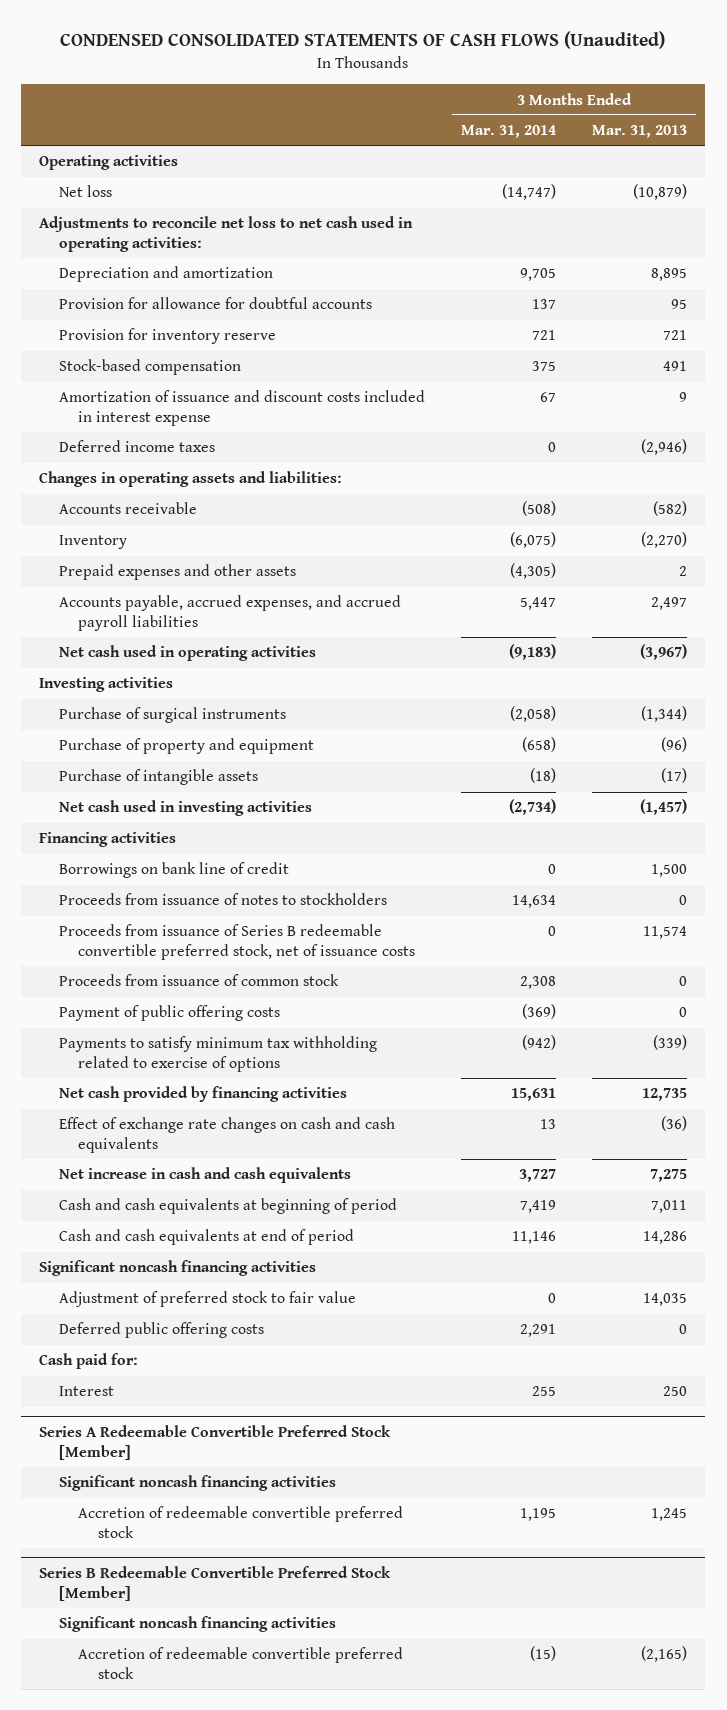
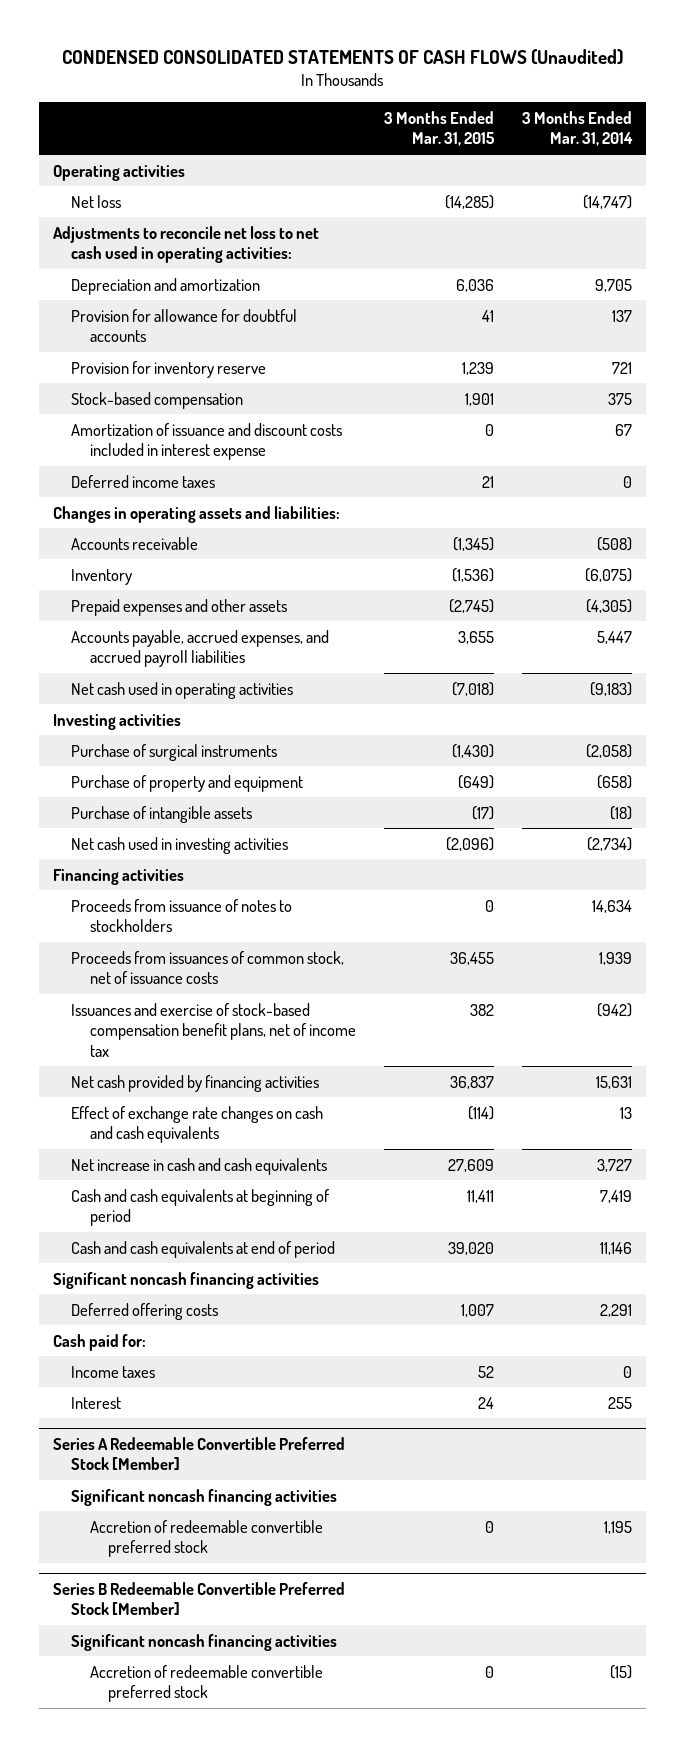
[592,125,688,139] Mar. 31, 2013 -> none
none -> [383,110,495,147] 3 Months Ended Mar. 31, 2015
[58,862,289,879] Borrowings on bank line of credit -> none
[58,924,416,960] Proceeds from issuance of Series B redeemable convertible preferred stock, net of issuance costs -> none
[58,1005,280,1022] Payment of public offering costs -> none
[58,974,339,987] Proceeds from issuance of common stock -> [71,950,345,985] Proceeds from issuances of common stock, net of issuance costs
[520,976,557,990] 2,308 -> [598,951,632,965] 1,939
[58,1036,377,1072] Payments to satisfy minimum tax withholding related to exercise of options -> [71,1002,356,1057] Issuances and exercise of stock-based compensation benefit plans, net of income tax
[58,1291,356,1308] Adjustment of preferred stock to fair value -> none
[58,1322,264,1339] Deferred public offering costs -> [71,1302,219,1320] Deferred offering costs
none -> [71,1365,156,1378] Income taxes

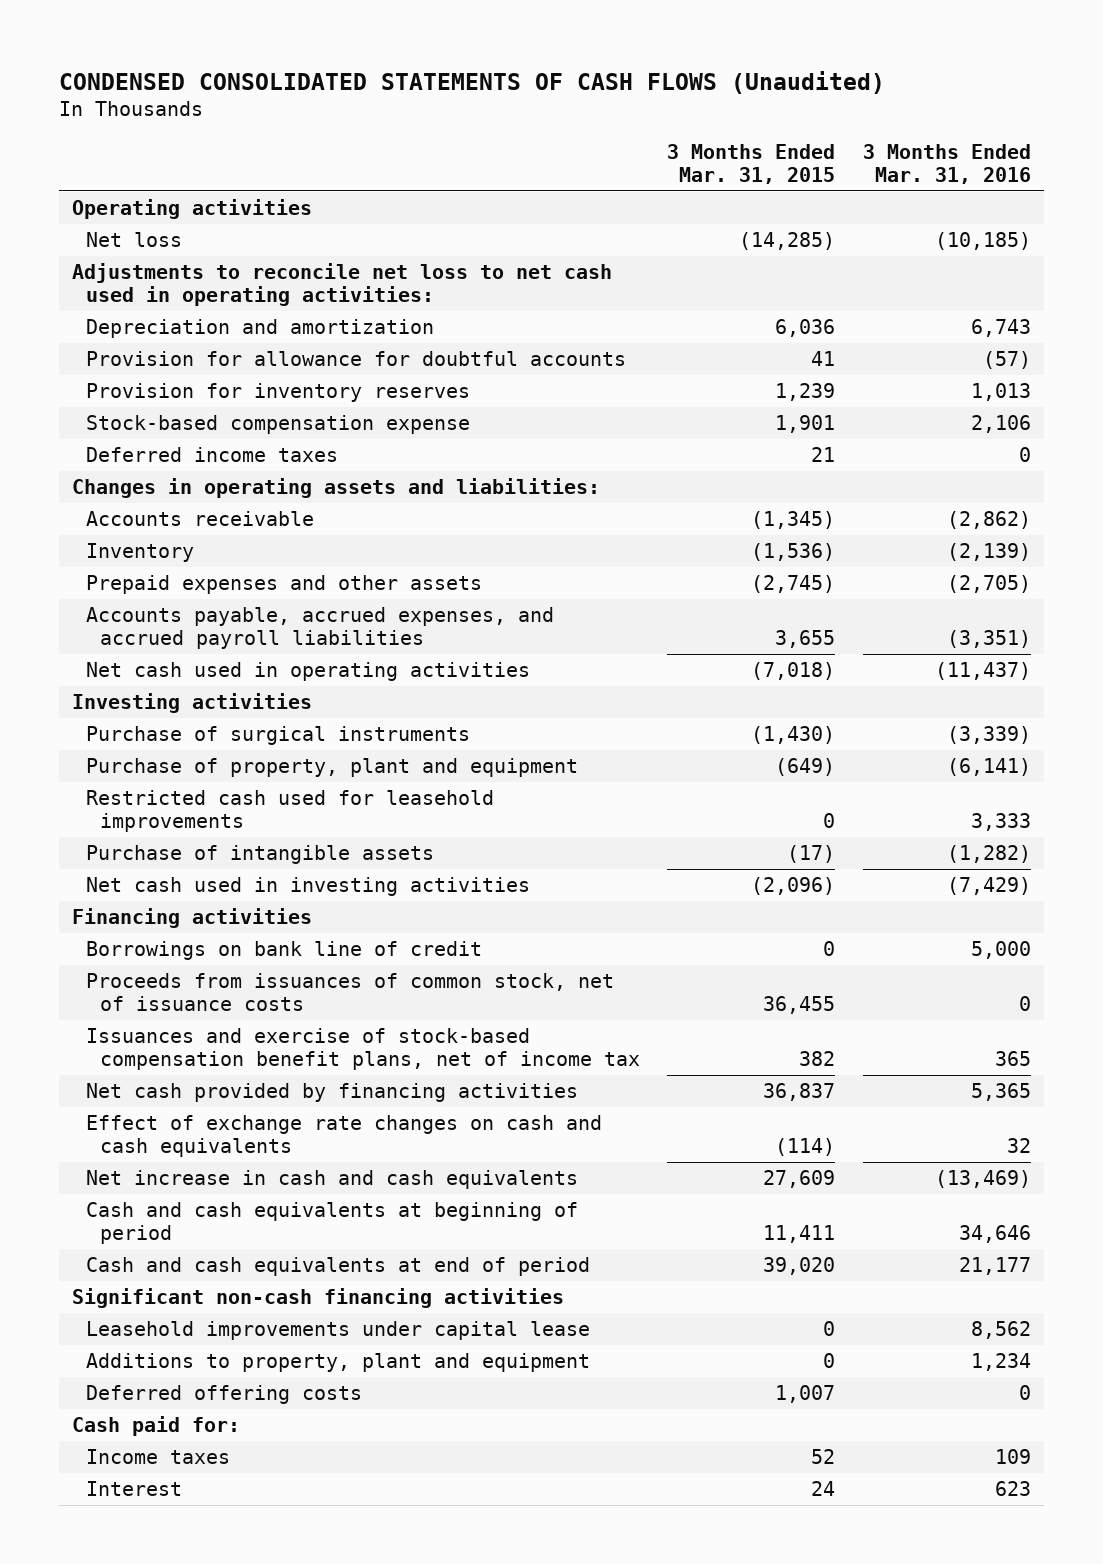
[521,110,633,147] 3 Months Ended Mar. 31, 2014 -> none
none -> [862,144,1031,185] 3 Months Ended Mar. 31, 2016
[71,422,343,461] Amortization of issuance and discount costs included in interest expense -> none
[71,360,267,378] Provision for inventory reserve -> [86,383,471,403] Provision for inventory reserves
[71,391,244,409] Stock-based compensation -> [86,415,471,435] Stock-based compensation expense
[71,774,304,792] Purchase of property and equipment -> [86,758,579,778] Purchase of property, plant and equipment
none -> [86,790,495,833] Restricted cash used for leasehold improvements
[71,898,293,933] Proceeds from issuance of notes to stockholders -> none
none -> [86,941,483,961] Borrowings on bank line of credit
[52,1271,319,1289] Significant noncash financing activities -> [72,1288,565,1309] Significant non-cash financing activities
none -> [86,1321,591,1341] Leasehold improvements under capital lease
none -> [86,1353,591,1373] Additions to property, plant and equipment
[52,1436,345,1471] Series A Redeemable Convertible Preferred Stock [Member] -> none
[71,1488,338,1506] Significant noncash financing activities -> none
[89,1519,323,1558] Accretion of redeemable convertible preferred stock -> none
[52,1581,345,1616] Series B Redeemable Convertible Preferred Stock [Member] -> none
[71,1633,338,1651] Significant noncash financing activities -> none
[89,1664,323,1703] Accretion of redeemable convertible preferred stock -> none

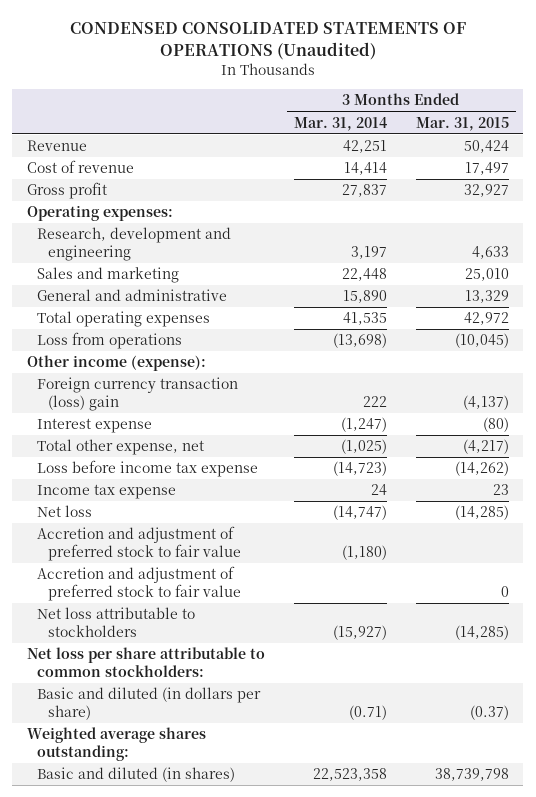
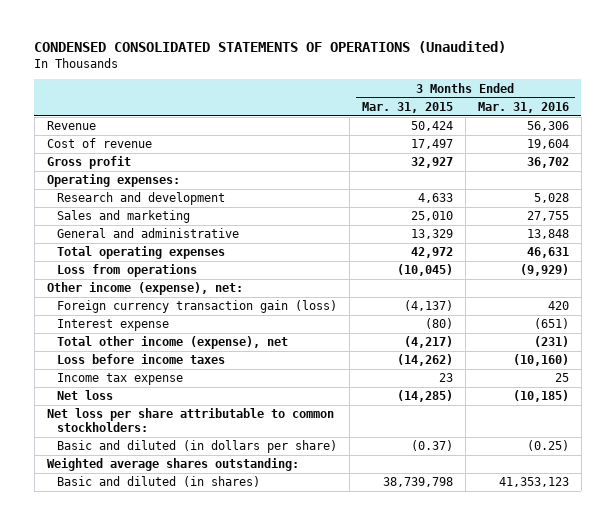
[293,116,387,131] Mar. 31, 2014 -> none
none -> [477,102,569,114] Mar. 31, 2016
[37,227,232,262] Research, development and engineering -> [56,192,225,206] Research and development
[26,355,206,372] Other income (expense): -> [46,282,243,296] Other income (expense), net:
[37,377,239,412] Foreign currency transaction (loss) gain -> [56,300,337,314] Foreign currency transaction gain (loss)
[37,439,205,456] Total other expense, net -> [56,336,288,350] Total other income (expense), net
[37,460,259,478] Loss before income tax expense -> [56,354,225,365] Loss before income taxes
[37,526,242,562] Accretion and adjustment of preferred stock to fair value -> none
[37,566,242,602] Accretion and adjustment of preferred stock to fair value -> none
[37,607,196,638] Net loss attributable to stockholders -> none

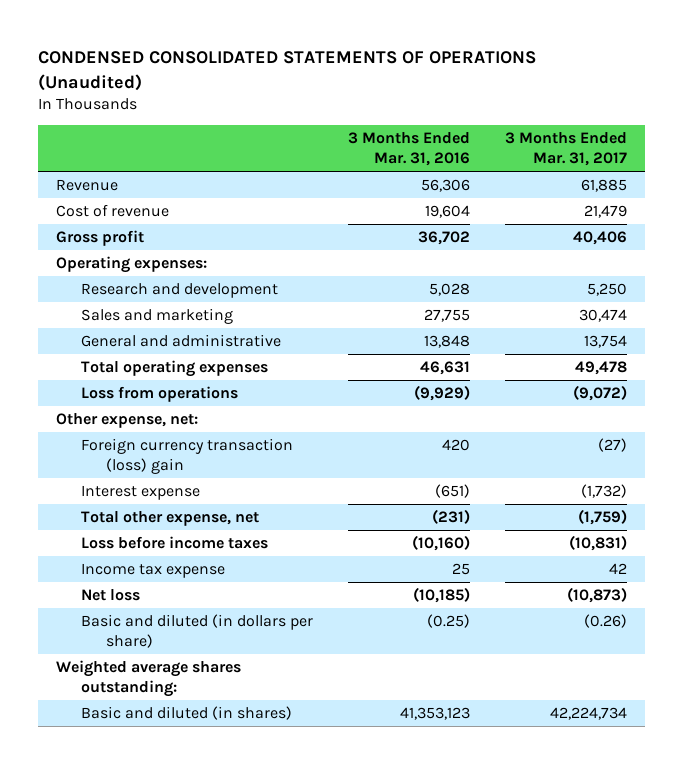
[361,102,453,114] Mar. 31, 2015 -> none
none -> [505,132,628,166] 3 Months Ended Mar. 31, 2017
[46,282,243,296] Other income (expense), net: -> [55,413,198,429] Other expense, net:
[56,300,337,314] Foreign currency transaction gain (loss) -> [81,438,294,474] Foreign currency transaction (loss) gain
[56,336,288,350] Total other income (expense), net -> [81,511,260,527] Total other expense, net
[46,408,334,432] Net loss per share attributable to common stockholders: -> none

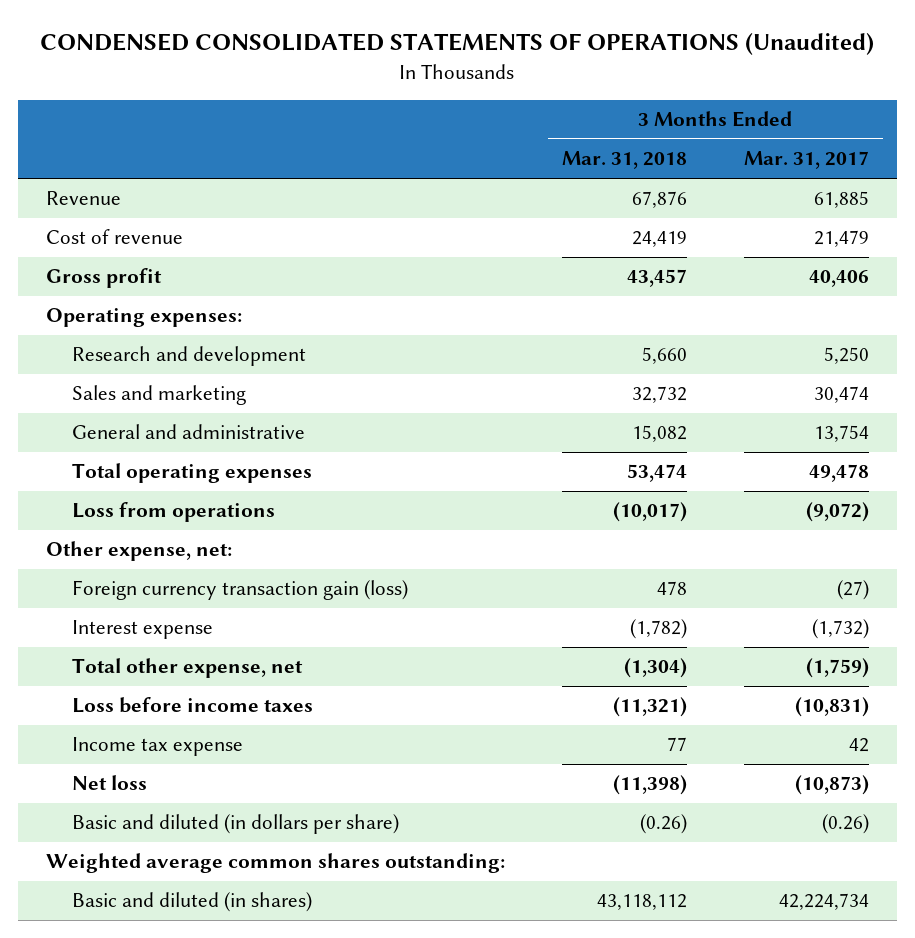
[348,132,471,166] 3 Months Ended Mar. 31, 2016 -> none
none -> [561,151,687,170] Mar. 31, 2018
[81,438,294,474] Foreign currency transaction (loss) gain -> [71,580,408,601] Foreign currency transaction gain (loss)
[55,660,241,697] Weighted average shares outstanding: -> [45,853,505,874] Weighted average common shares outstanding:

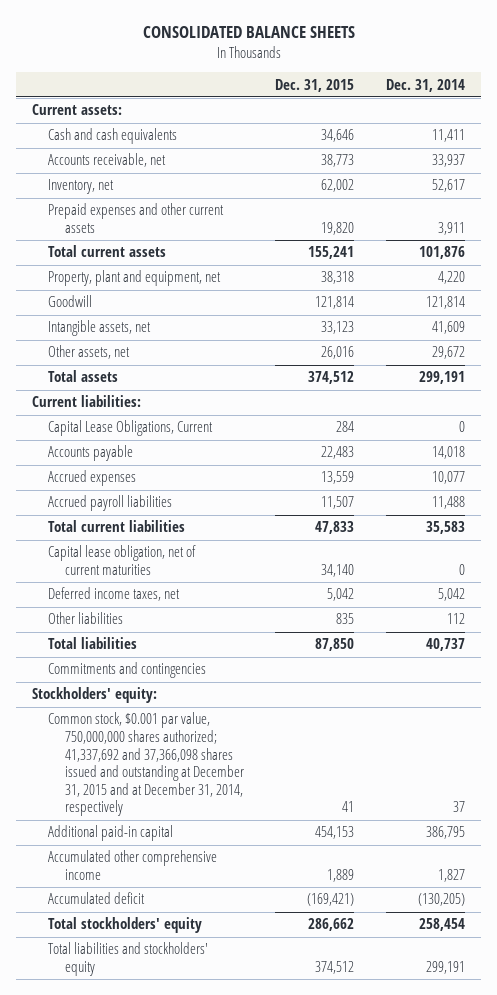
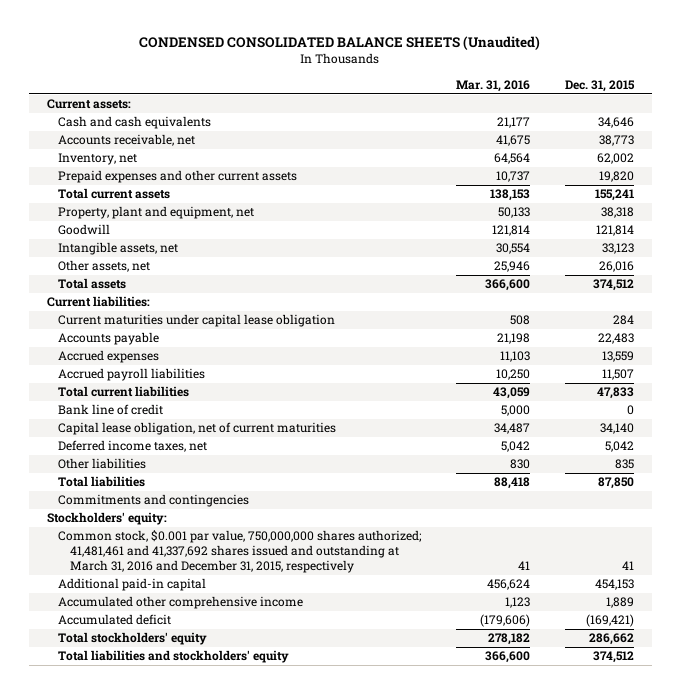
[142,26,355,39] CONSOLIDATED BALANCE SHEETS -> [139,36,541,51] CONDENSED CONSOLIDATED BALANCE SHEETS (Unaudited)
[386,78,466,92] Dec. 31, 2014 -> none
none -> [456,79,531,92] Mar. 31, 2016
[48,420,214,437] Capital Lease Obligations, Current -> [58,314,336,328] Current maturities under capital lease obligation
none -> [58,404,164,416] Bank line of credit
[48,712,244,817] Common stock, $0.001 par value, 750,000,000 shares authorized; 41,337,692 and 37,366,098 shares issued and outstanding at December 31, 2015 and at December 31, 2014, respectively -> [58,530,423,574] Common stock, $0.001 par value, 750,000,000 shares authorized; 41,481,461 and 41,337,692 shares issued and outstanding at March 31, 2016 and December 31, 2015, respectively

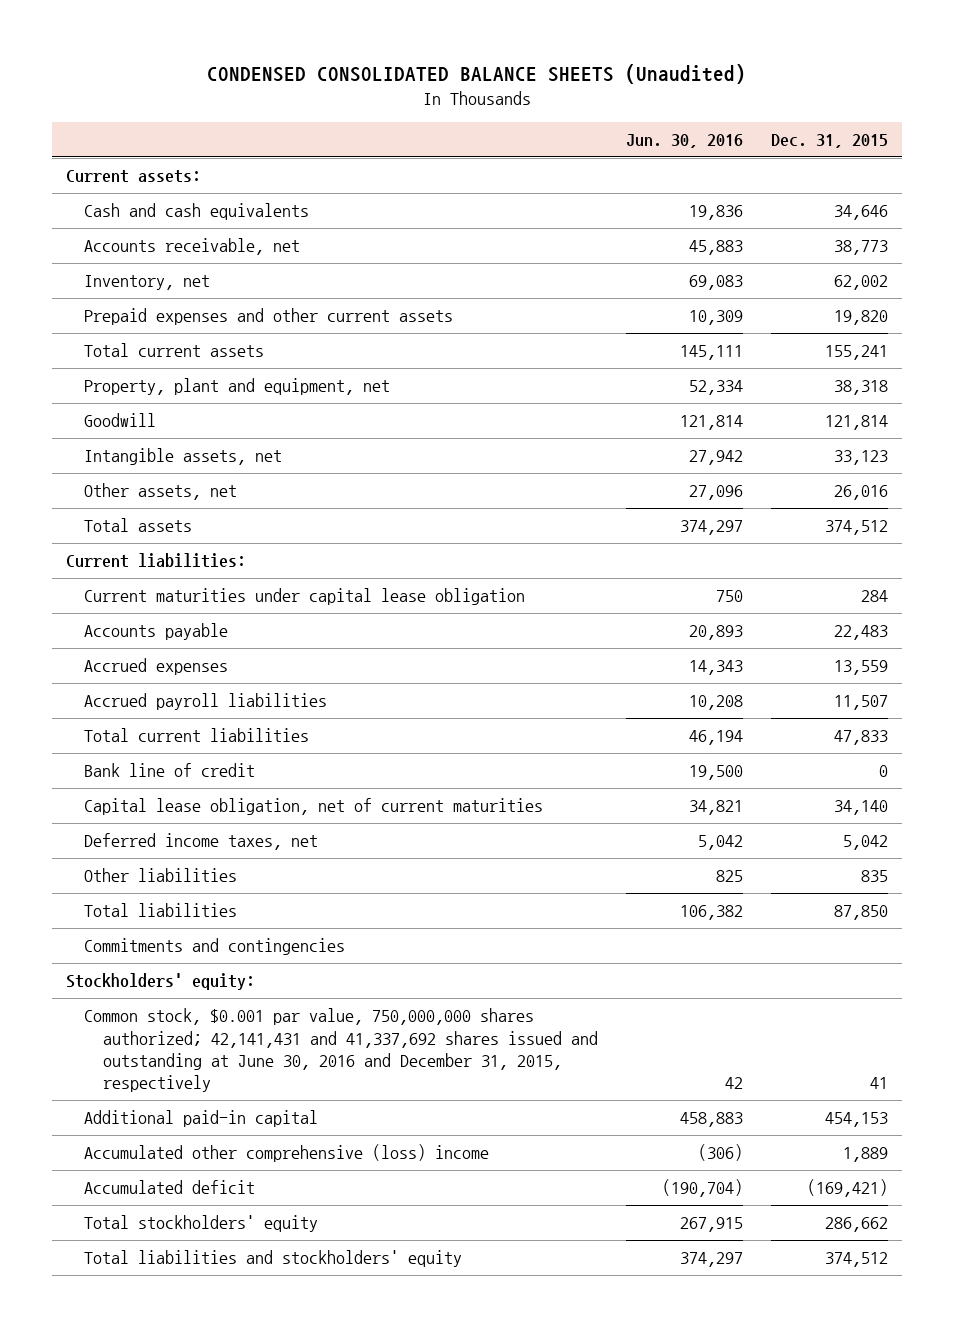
[456,79,531,92] Mar. 31, 2016 -> none
none -> [626,134,744,149] Jun. 30, 2016
[58,530,423,574] Common stock, $0.001 par value, 750,000,000 shares authorized; 41,481,461 and 41,337,692 shares issued and outstanding at March 31, 2016 and December 31, 2015, respectively -> [84,1008,598,1093] Common stock, $0.001 par value, 750,000,000 shares authorized; 42,141,431 and 41,337,692 shares issued and outstanding at June 30, 2016 and December 31, 2015, respectively
[58,596,304,610] Accumulated other comprehensive income -> [84,1144,490,1163] Accumulated other comprehensive (loss) income

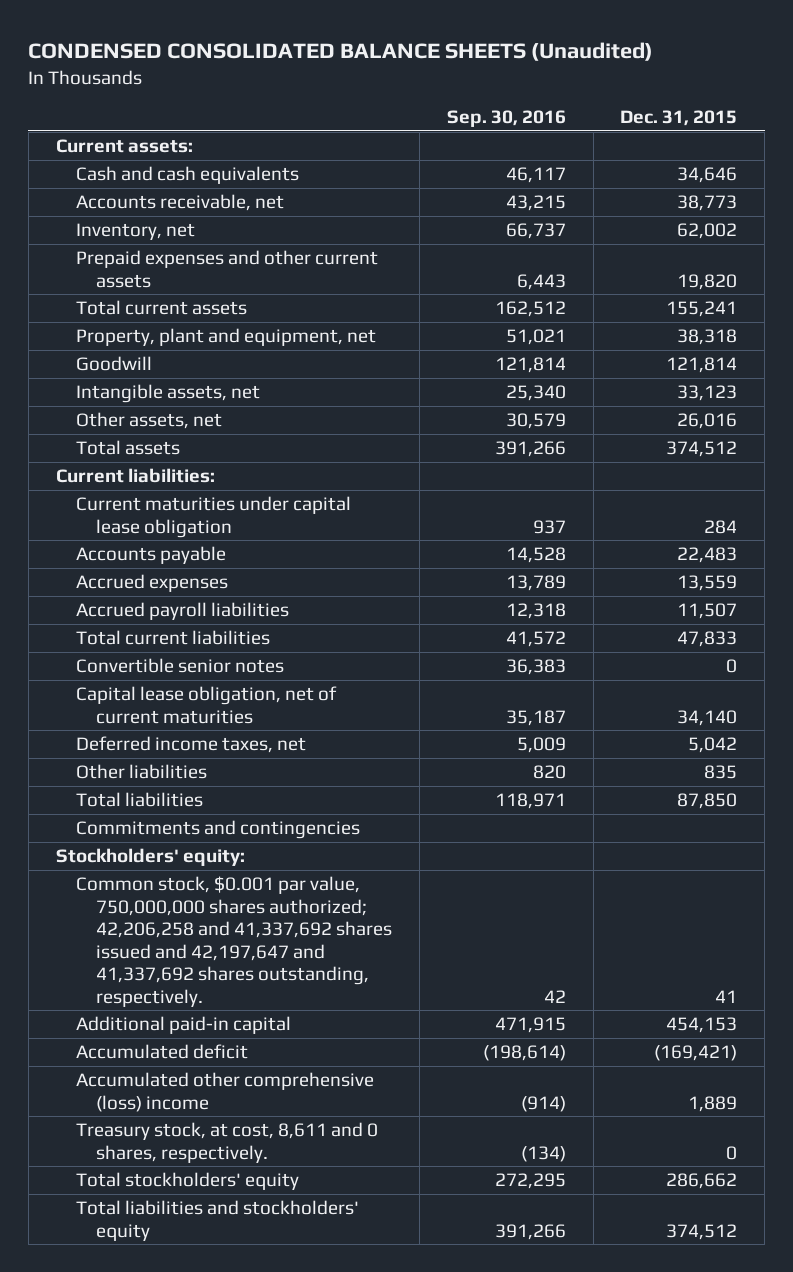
[626,134,744,149] Jun. 30, 2016 -> none
none -> [446,110,566,128] Sep. 30, 2016
[84,763,256,778] Bank line of credit -> none
none -> [75,658,284,674] Convertible senior notes
[84,1008,598,1093] Common stock, $0.001 par value, 750,000,000 shares authorized; 42,141,431 and 41,337,692 shares issued and outstanding at June 30, 2016 and December 31, 2015, respectively -> [75,876,392,1007] Common stock, $0.001 par value, 750,000,000 shares authorized; 42,206,258 and 41,337,692 shares issued and 42,197,647 and 41,337,692 shares outstanding, respectively.
[84,1144,490,1163] Accumulated other comprehensive (loss) income -> [75,1072,374,1112] Accumulated other comprehensive (loss) income
none -> [75,1122,378,1163] Treasury stock, at cost, 8,611 and 0 shares, respectively.

